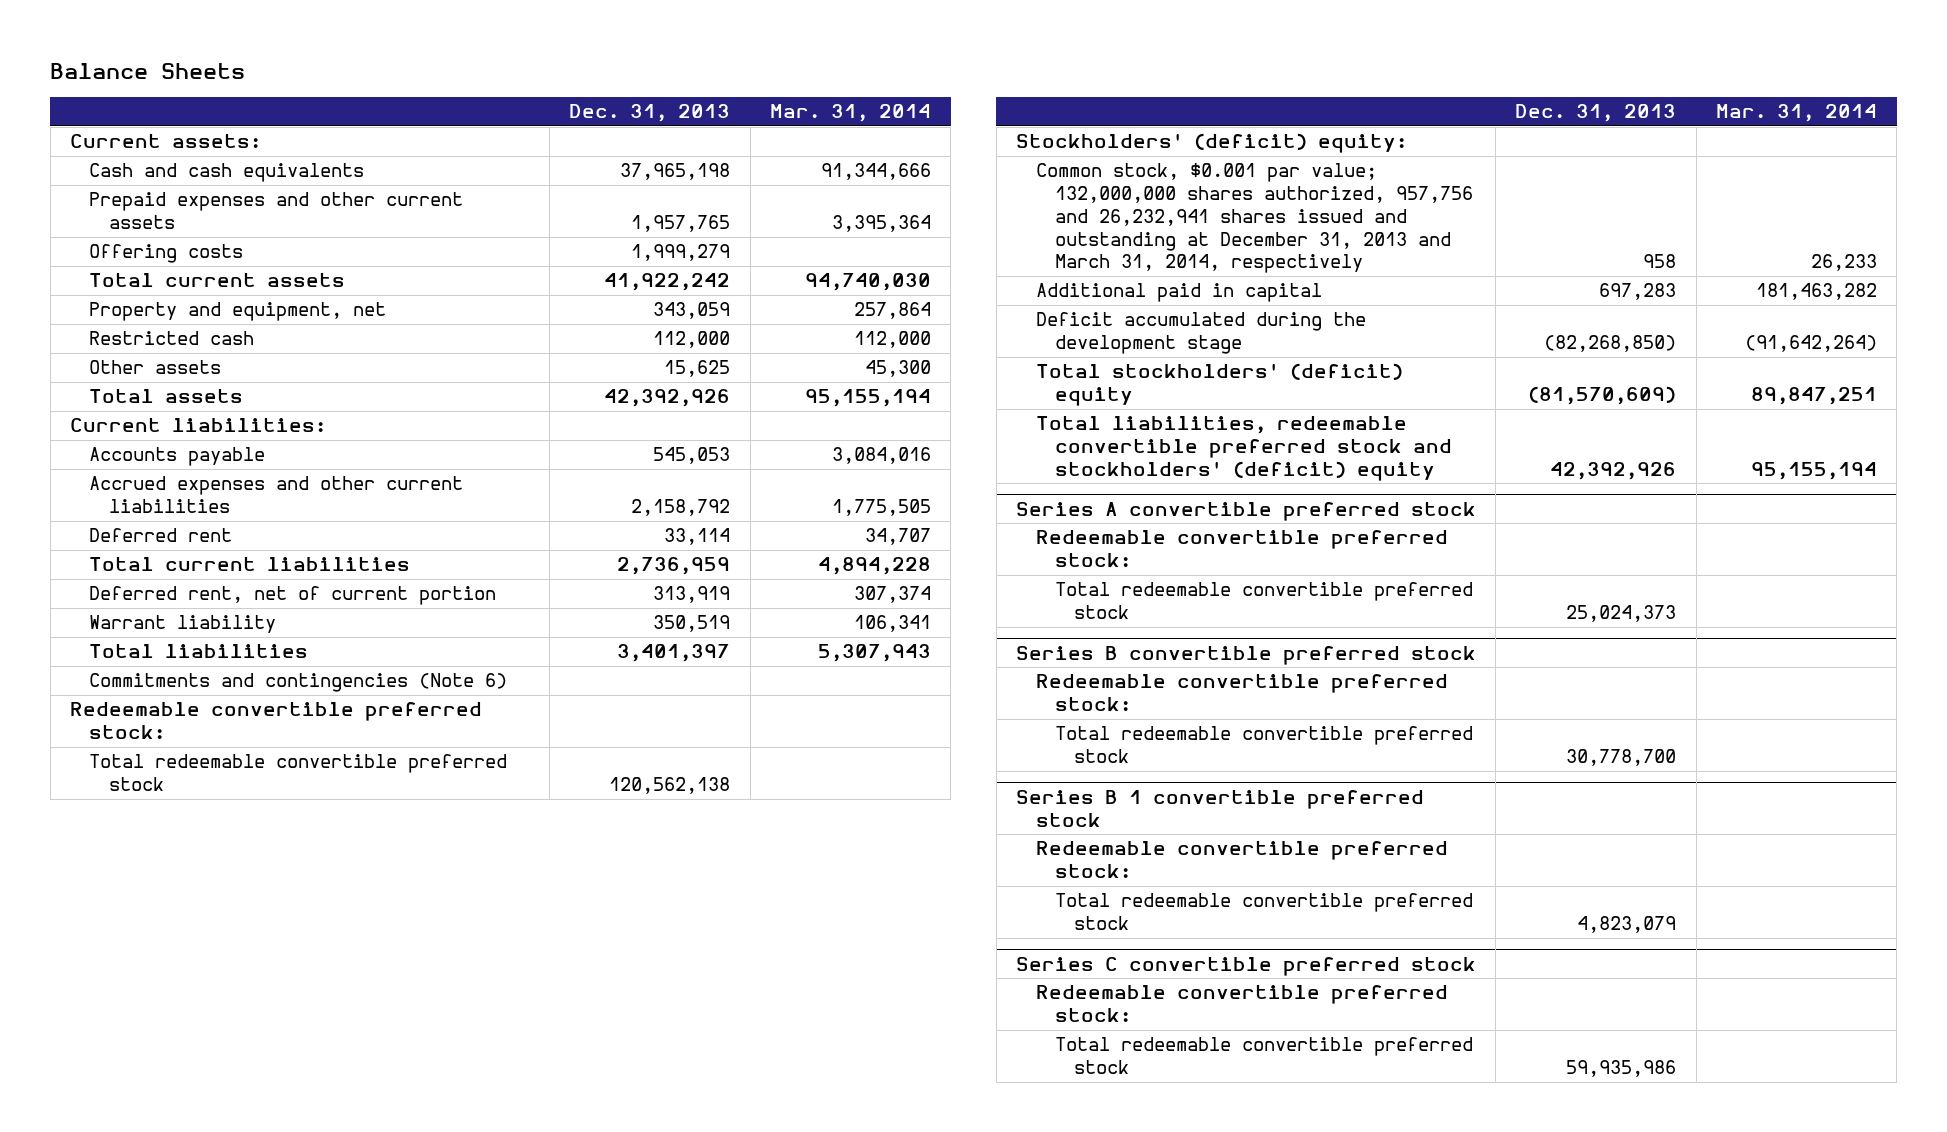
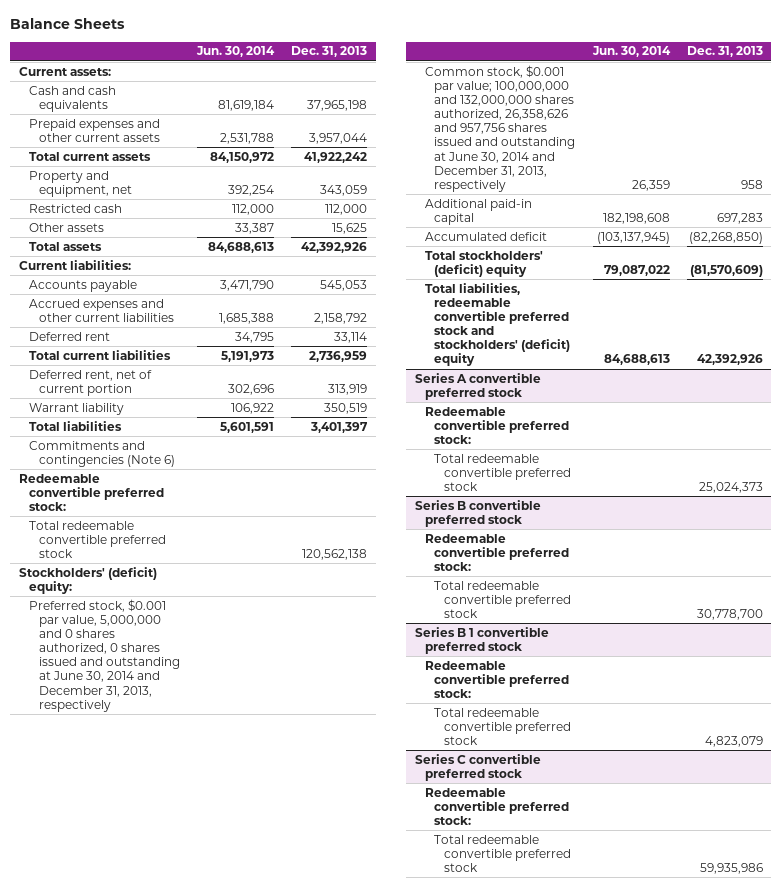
[769,104,931,123] Mar. 31, 2014 -> none
none -> [195,46,275,58] Jun. 30, 2014
[89,244,244,264] Offering costs -> none
[631,215,731,233] 1,957,765 -> [308,132,367,144] 3,957,044
none -> [28,598,180,712] Preferred stock, $0.001 par value, 5,000,000 and 0 shares authorized, 0 shares issued and outstanding at June 30, 2014 and December 31, 2013, respectively
[1035,163,1473,274] Common stock, $0.001 par value; 132,000,000 shares authorized, 957,756 and 26,232,941 shares issued and outstanding at December 31, 2013 and March 31, 2014, respectively -> [424,64,576,192] Common stock, $0.001 par value; 100,000,000 and 132,000,000 shares authorized, 26,358,626 and 957,756 shares issued and outstanding at June 30, 2014 and December 31, 2013, respectively
[1035,283,1322,303] Additional paid in capital -> [424,198,532,225] Additional paid-in capital
[1035,312,1366,355] Deficit accumulated during the development stage -> [424,231,547,241] Accumulated deficit

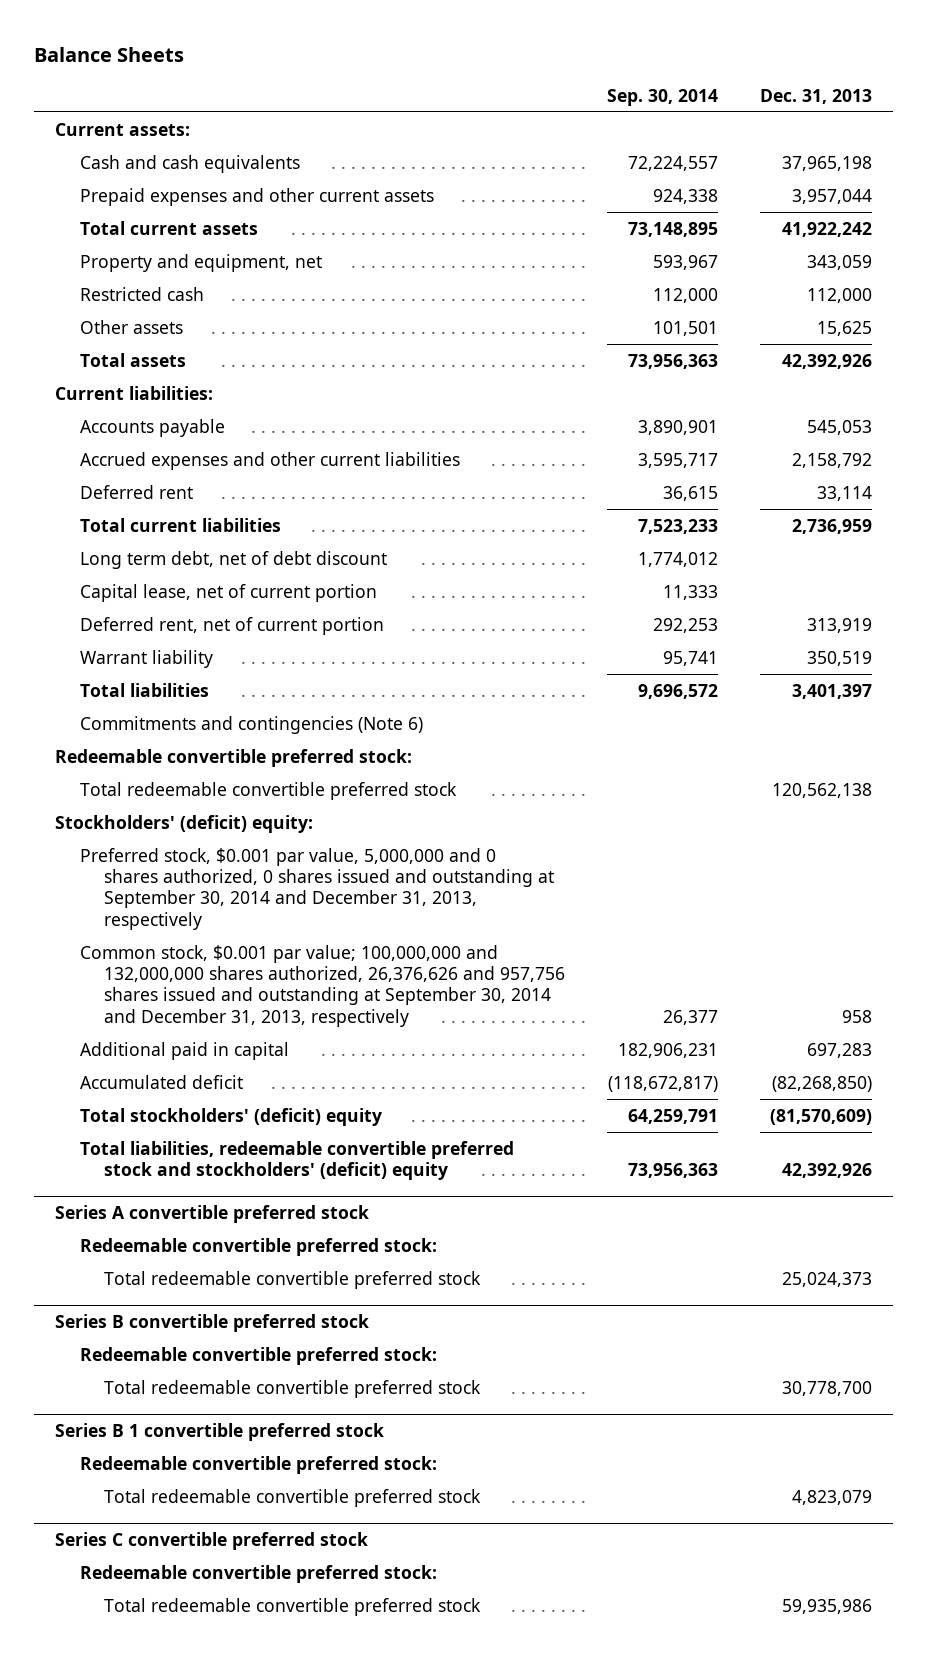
[195,46,275,58] Jun. 30, 2014 -> none
none -> [607,88,719,106] Sep. 30, 2014
none -> [79,550,387,569] Long term debt, net of debt discount
none -> [79,583,377,602] Capital lease, net of current portion
[28,598,180,712] Preferred stock, $0.001 par value, 5,000,000 and 0 shares authorized, 0 shares issued and outstanding at June 30, 2014 and December 31, 2013, respectively -> [79,847,555,930] Preferred stock, $0.001 par value, 5,000,000 and 0 shares authorized, 0 shares issued and outstanding at September 30, 2014 and December 31, 2013, respectively
[424,64,576,192] Common stock, $0.001 par value; 100,000,000 and 132,000,000 shares authorized, 26,358,626 and 957,756 shares issued and outstanding at June 30, 2014 and December 31, 2013, respectively -> [79,944,566,1027] Common stock, $0.001 par value; 100,000,000 and 132,000,000 shares authorized, 26,376,626 and 957,756 shares issued and outstanding at September 30, 2014 and December 31, 2013, respectively
[424,198,532,225] Additional paid-in capital -> [79,1041,289,1060] Additional paid in capital

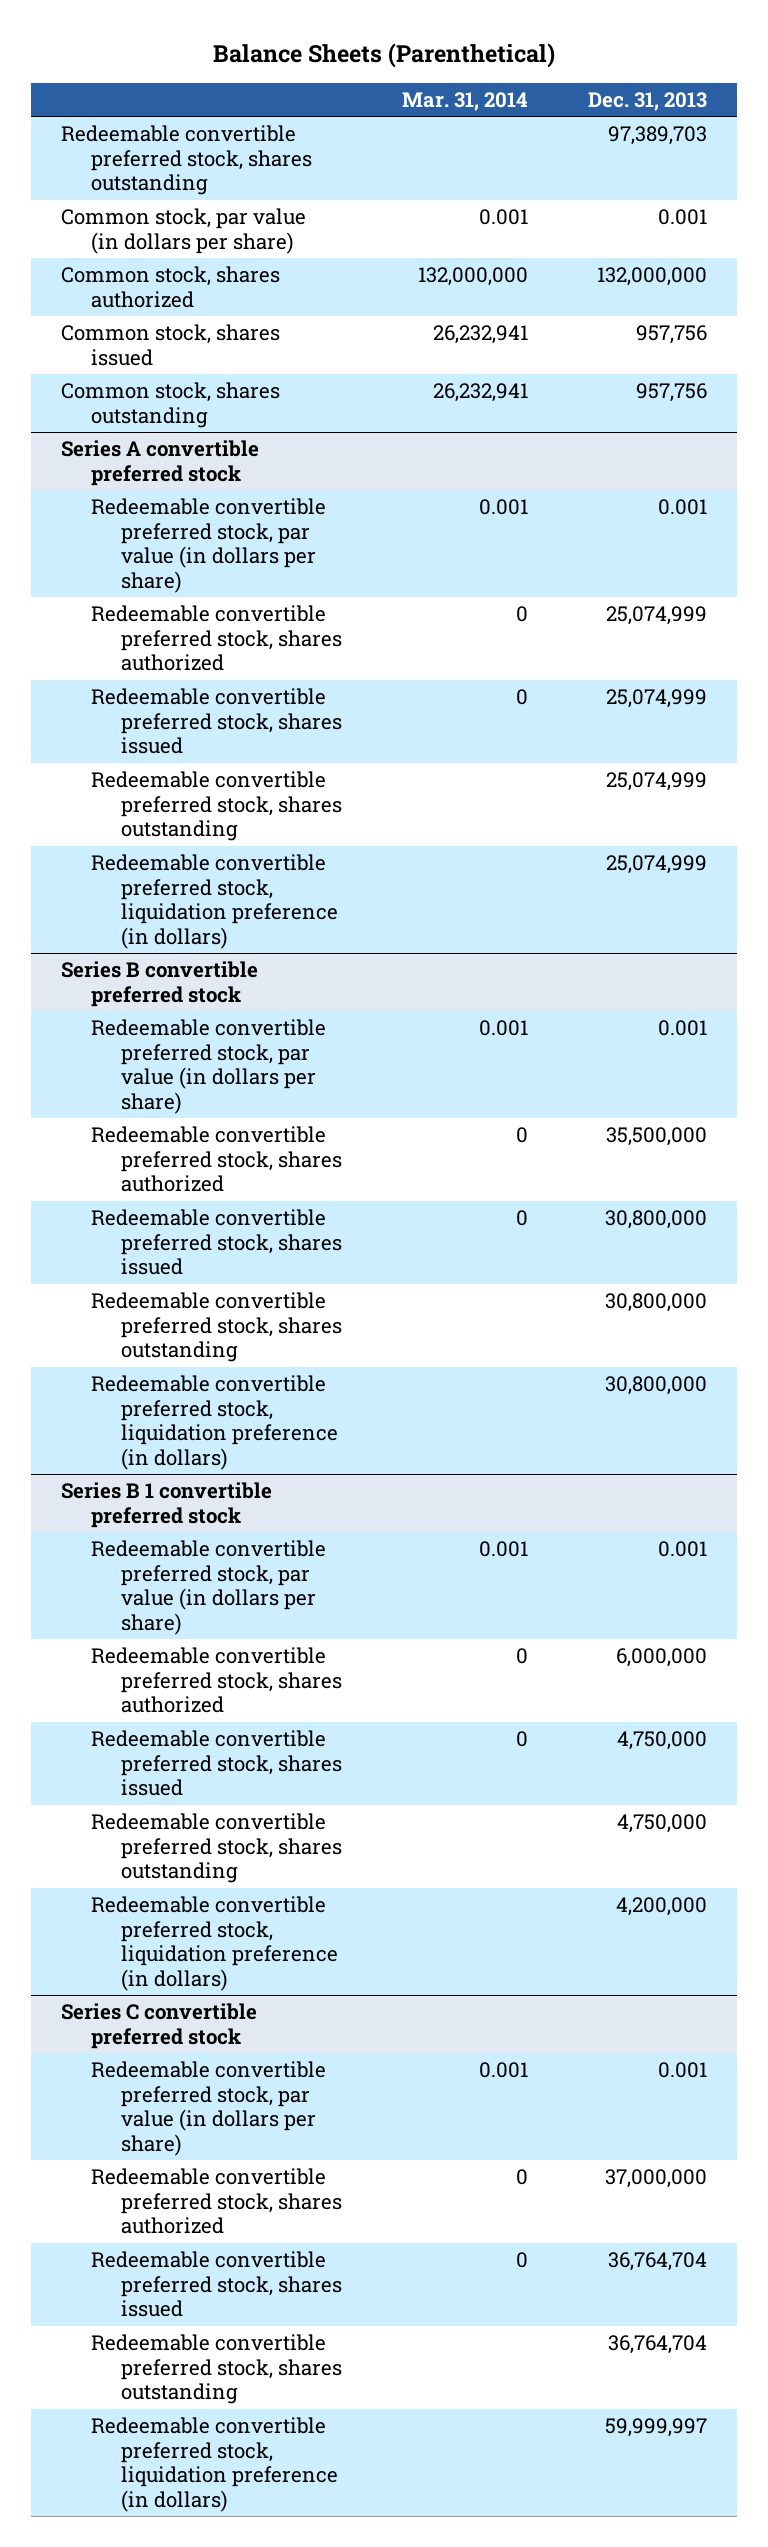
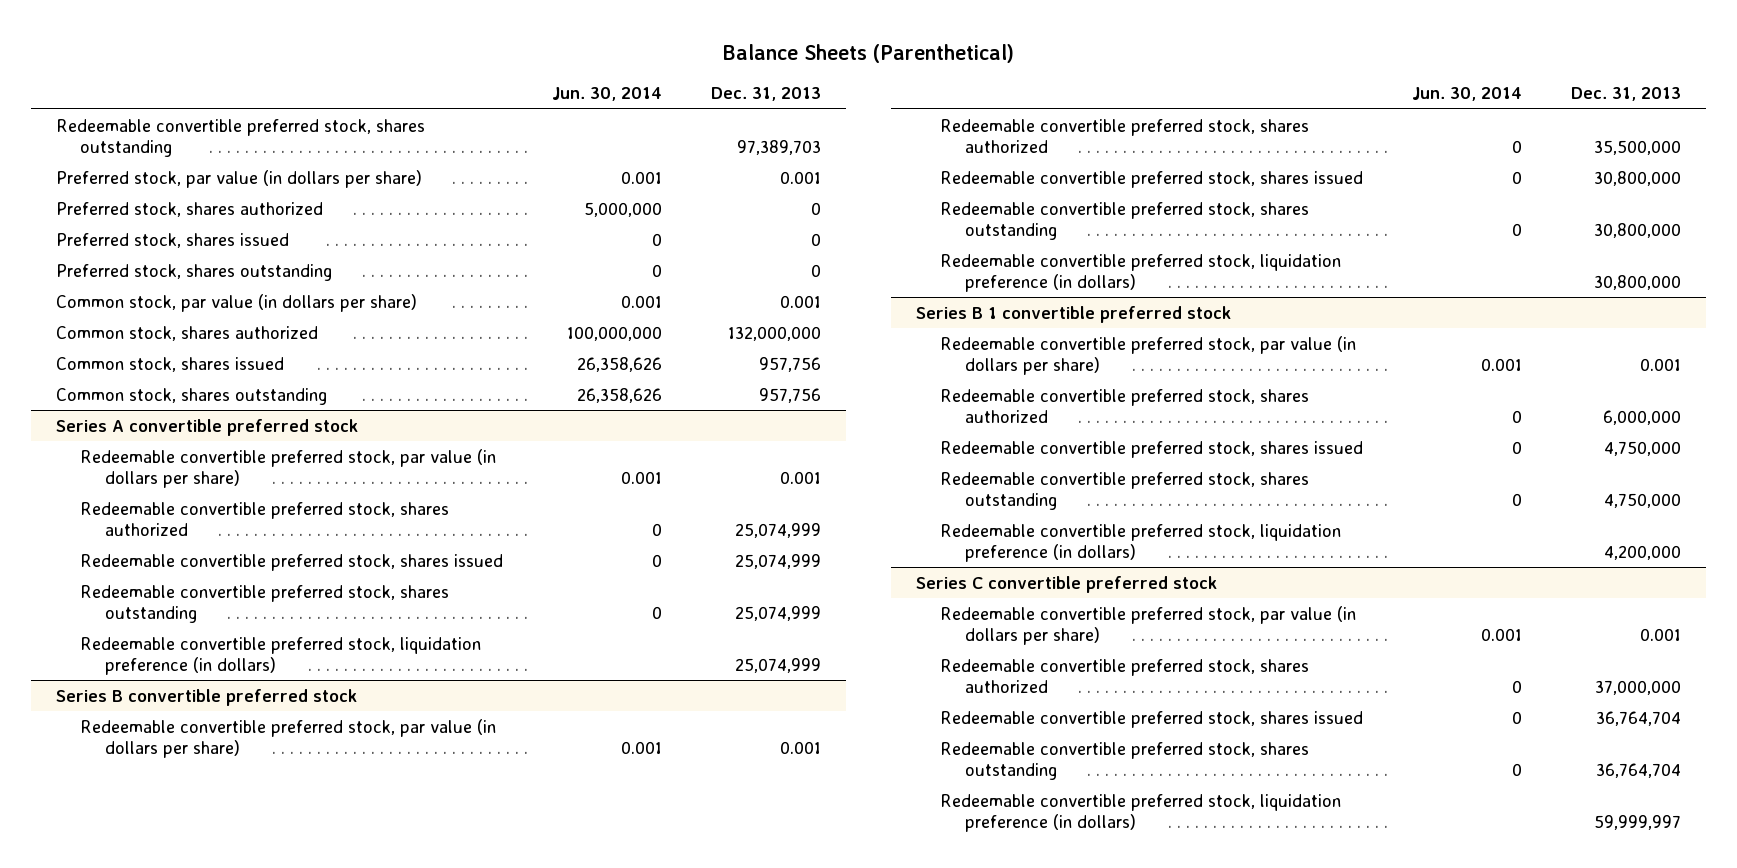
[402,91,529,111] Mar. 31, 2014 -> none
none -> [552,87,663,102] Jun. 30, 2014
none -> [55,169,422,188] Preferred stock, par value (in dollars per share)
none -> [55,201,323,217] Preferred stock, shares authorized
none -> [55,232,289,248] Preferred stock, shares issued
none -> [55,263,332,281] Preferred stock, shares outstanding

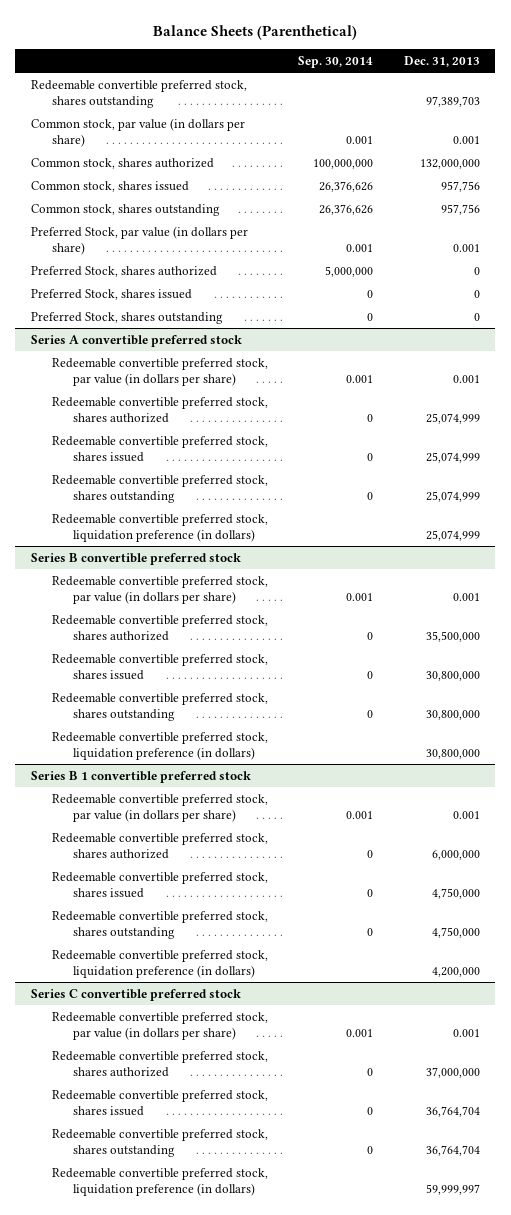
[552,87,663,102] Jun. 30, 2014 -> none
none -> [298,55,374,68] Sep. 30, 2014
[55,169,422,188] Preferred stock, par value (in dollars per share) -> none
[55,201,323,217] Preferred stock, shares authorized -> none
[55,232,289,248] Preferred stock, shares issued -> none
[55,263,332,281] Preferred stock, shares outstanding -> none
none -> [30,225,248,256] Preferred Stock, par value (in dollars per share)
none -> [30,265,217,277] Preferred Stock, shares authorized
none -> [30,288,192,300] Preferred Stock, shares issued
none -> [30,311,223,324] Preferred Stock, shares outstanding

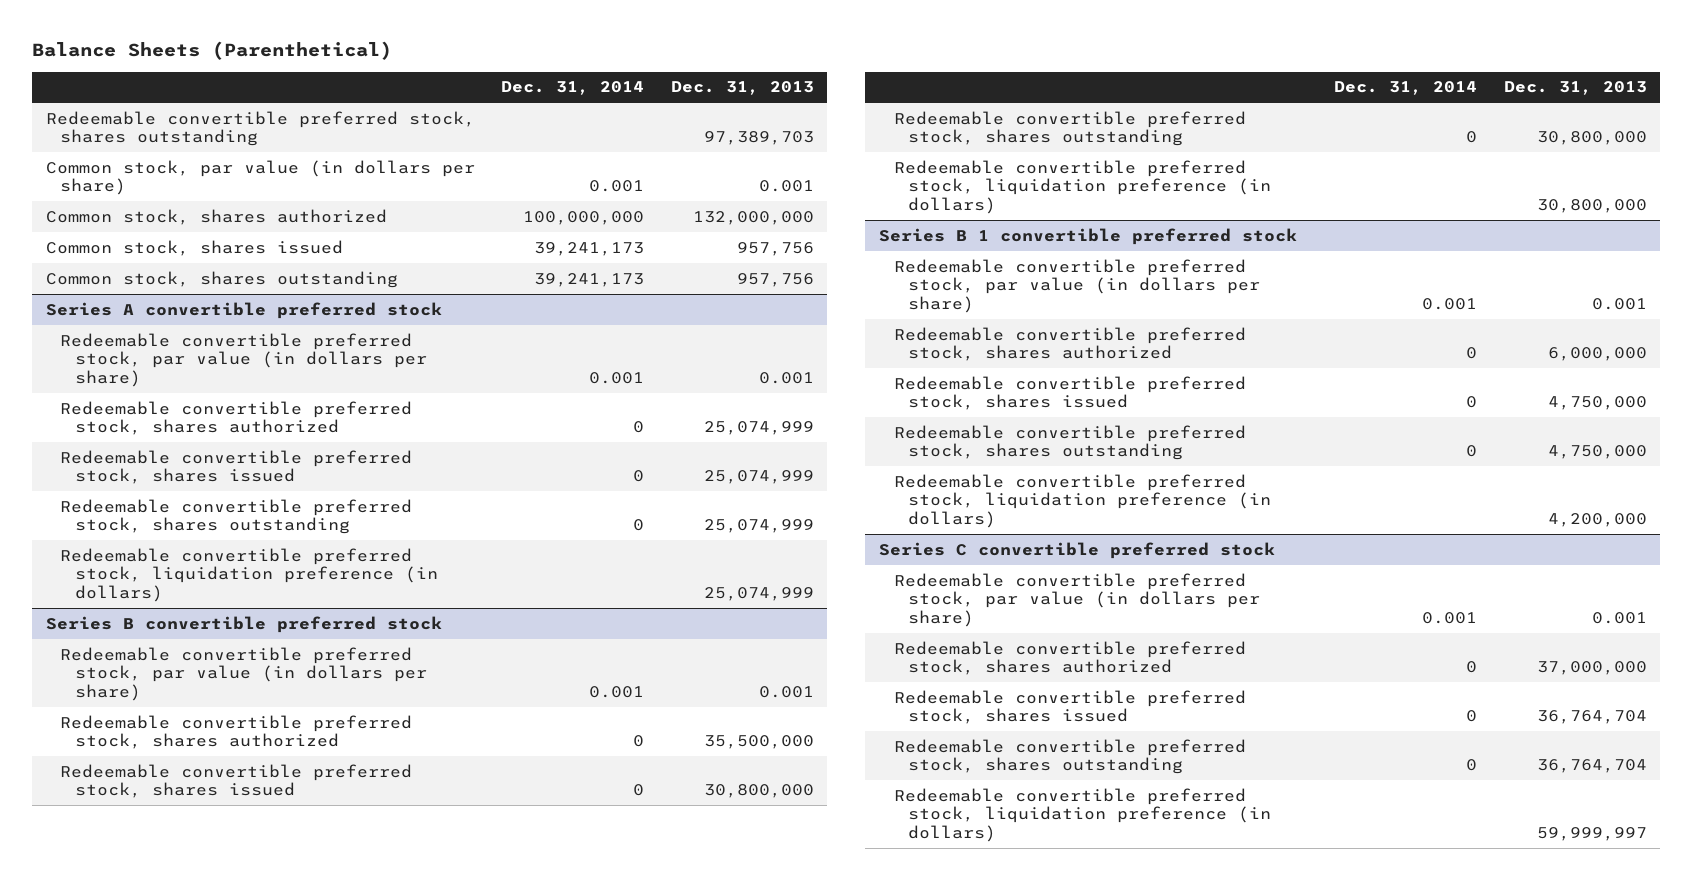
[298,55,374,68] Sep. 30, 2014 -> none
none -> [501,81,645,96] Dec. 31, 2014
[30,225,248,256] Preferred Stock, par value (in dollars per share) -> none
[30,265,217,277] Preferred Stock, shares authorized -> none
[30,288,192,300] Preferred Stock, shares issued -> none
[30,311,223,324] Preferred Stock, shares outstanding -> none

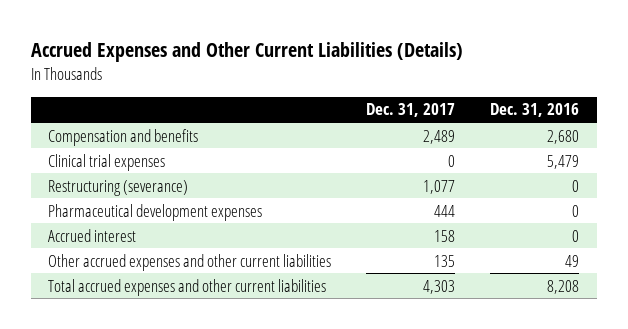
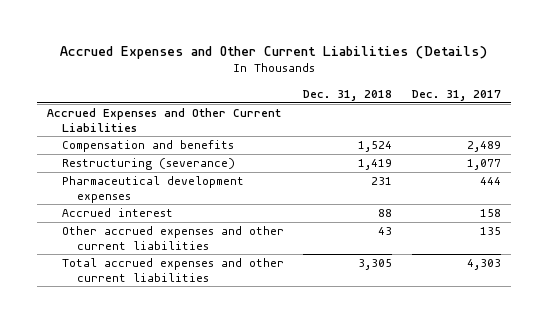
[490,103,580,118] Dec. 31, 2016 -> none
none -> [303,89,393,101] Dec. 31, 2018
none -> [46,108,281,132] Accrued Expenses and Other Current Liabilities
[48,153,166,171] Clinical trial expenses -> none

